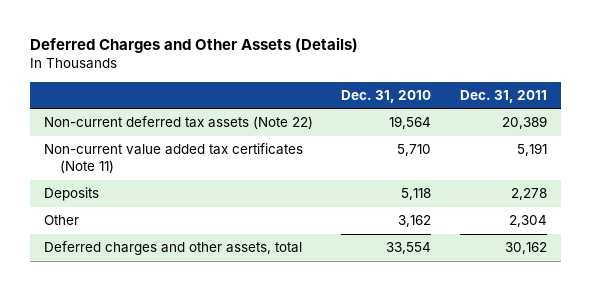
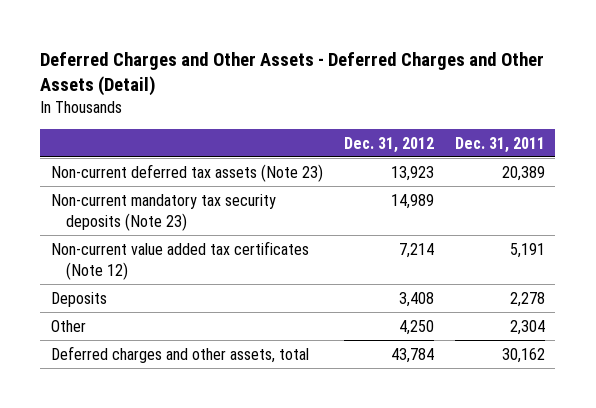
[29,37,358,54] Deferred Charges and Other Assets (Details) -> [40,51,545,96] Deferred Charges and Other Assets - Deferred Charges and Other Assets (Detail)
[341,89,432,103] Dec. 31, 2010 -> none
none -> [343,136,434,153] Dec. 31, 2012
[44,116,314,130] Non-current deferred tax assets (Note 22) -> [50,163,323,182] Non-current deferred tax assets (Note 23)
none -> [50,193,276,231] Non-current mandatory tax security deposits (Note 23)
[44,143,304,174] Non-current value added tax certificates (Note 11) -> [50,240,309,280] Non-current value added tax certificates (Note 12)

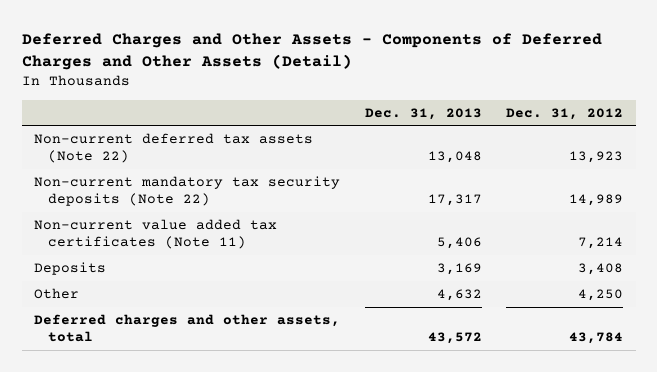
[40,51,545,96] Deferred Charges and Other Assets - Deferred Charges and Other Assets (Detail) -> [21,32,602,70] Deferred Charges and Other Assets - Components of Deferred Charges and Other Assets (Detail)
[454,136,545,153] Dec. 31, 2011 -> none
none -> [364,107,482,120] Dec. 31, 2013
[50,163,323,182] Non-current deferred tax assets (Note 23) -> [33,133,313,164] Non-current deferred tax assets (Note 22)
[50,193,276,231] Non-current mandatory tax security deposits (Note 23) -> [33,176,340,207] Non-current mandatory tax security deposits (Note 22)
[50,240,309,280] Non-current value added tax certificates (Note 12) -> [33,219,277,250] Non-current value added tax certificates (Note 11)

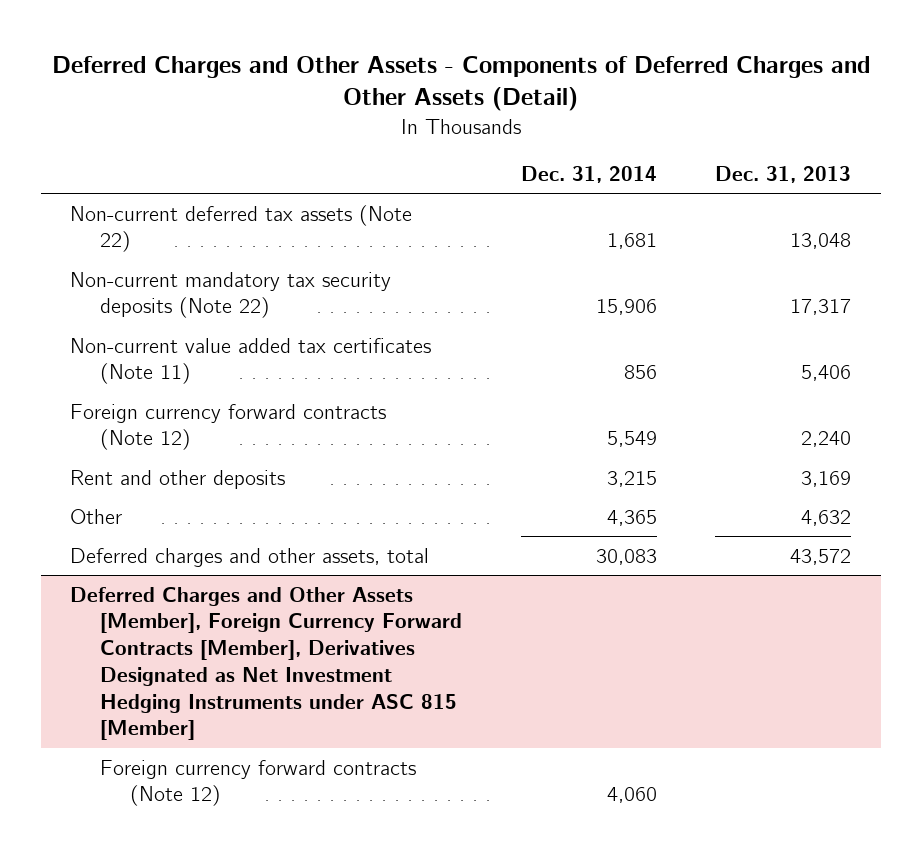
[506,107,624,120] Dec. 31, 2012 -> none
none -> [520,166,657,184] Dec. 31, 2014
none -> [69,403,386,451] Foreign currency forward contracts (Note 12)
[33,262,106,276] Deposits -> [69,469,285,489] Rent and other deposits
none -> [69,586,463,741] Deferred Charges and Other Assets [Member], Foreign Currency Forward Contracts [Member], Derivatives Designated as Net Investment Hedging Instruments under ASC 815 [Member]
none -> [100,759,417,807] Foreign currency forward contracts (Note 12)

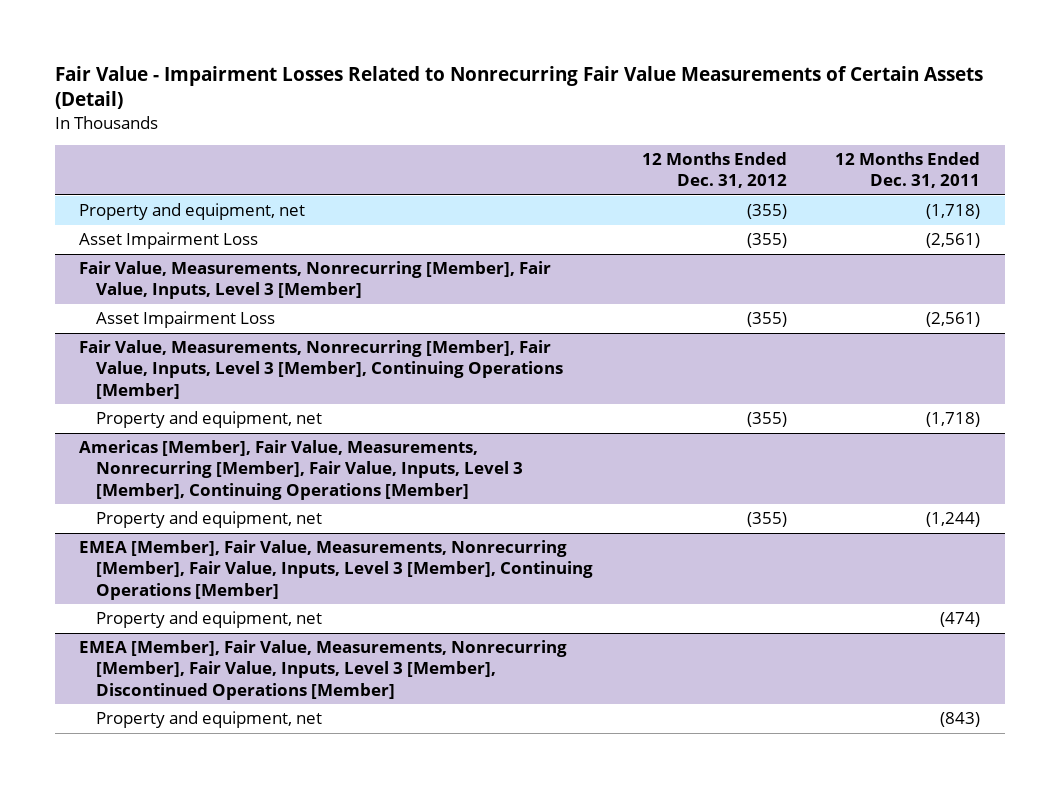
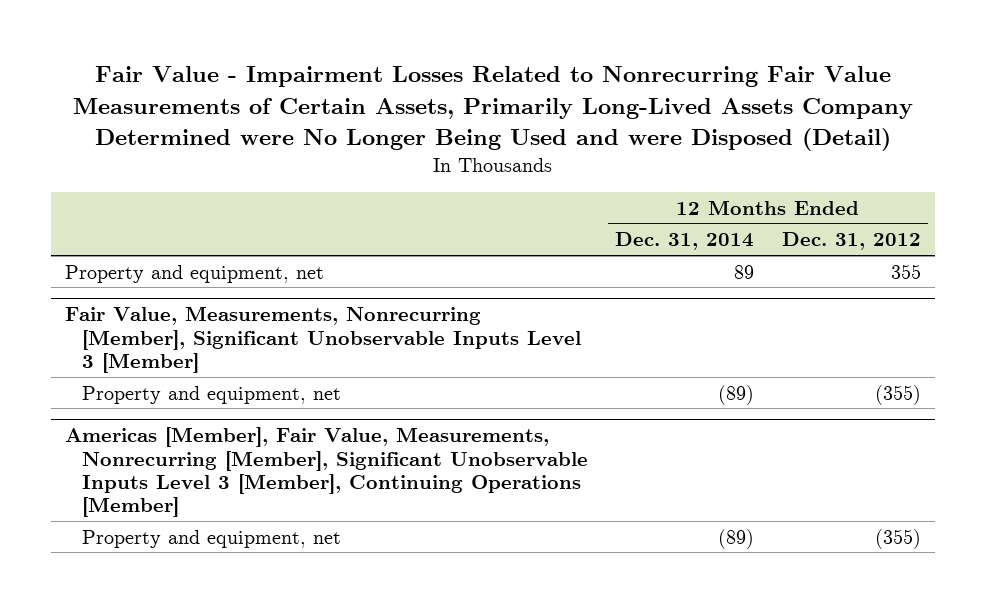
[54,65,983,110] Fair Value - Impairment Losses Related to Nonrecurring Fair Value Measurements of Certain Assets (Detail) -> [73,66,914,151] Fair Value - Impairment Losses Related to Nonrecurring Fair Value Measurements of Certain Assets, Primarily Long-Lived Assets Company Determined were No Longer Being Used and were Disposed (Detail)
[835,152,981,189] 12 Months Ended Dec. 31, 2011 -> none
none -> [615,232,755,251] Dec. 31, 2014
[79,232,259,250] Asset Impairment Loss -> none
[96,311,276,329] Asset Impairment Loss -> none
[79,340,564,399] Fair Value, Measurements, Nonrecurring [Member], Fair Value, Inputs, Level 3 [Member], Continuing Operations [Member] -> none
[746,204,787,220] (355) -> [891,263,922,279] 355
[79,261,552,300] Fair Value, Measurements, Nonrecurring [Member], Fair Value, Inputs, Level 3 [Member] -> [64,306,581,373] Fair Value, Measurements, Nonrecurring [Member], Significant Unobservable Inputs Level 3 [Member]
[79,440,524,500] Americas [Member], Fair Value, Measurements, Nonrecurring [Member], Fair Value, Inputs, Level 3 [Member], Continuing Operations [Member] -> [64,427,588,518] Americas [Member], Fair Value, Measurements, Nonrecurring [Member], Significant Unobservable Inputs Level 3 [Member], Continuing Operations [Member]
[79,540,594,600] EMEA [Member], Fair Value, Measurements, Nonrecurring [Member], Fair Value, Inputs, Level 3 [Member], Continuing Operations [Member] -> none
[96,611,323,629] Property and equipment, net -> none
[79,640,568,700] EMEA [Member], Fair Value, Measurements, Nonrecurring [Member], Fair Value, Inputs, Level 3 [Member], Discontinued Operations [Member] -> none
[96,711,323,729] Property and equipment, net -> none

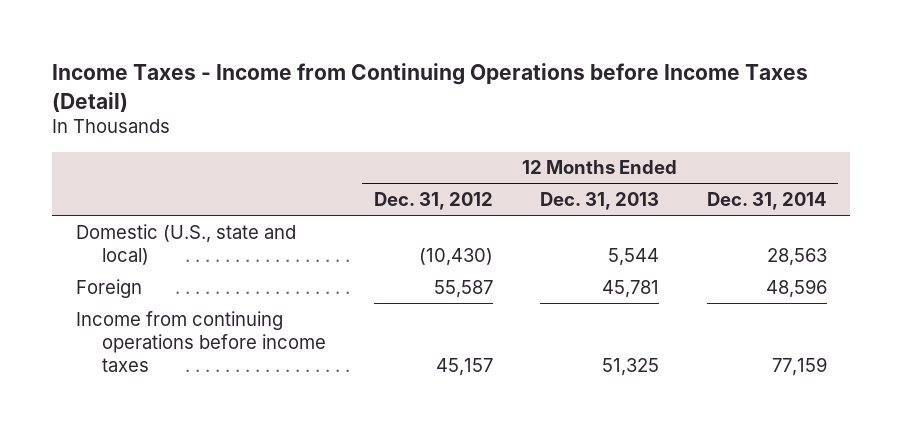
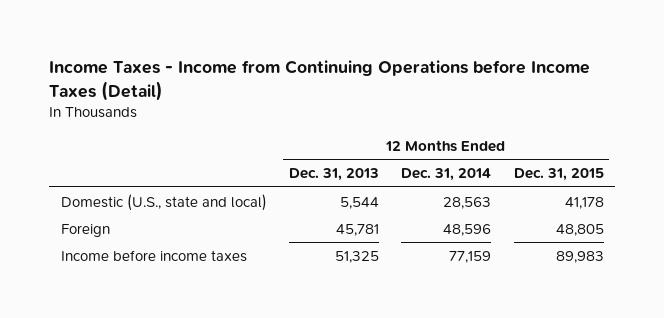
[373,192,493,211] Dec. 31, 2012 -> none
none -> [513,168,604,182] Dec. 31, 2015
[75,310,327,373] Income from continuing operations before income taxes -> [60,249,247,262] Income before income taxes

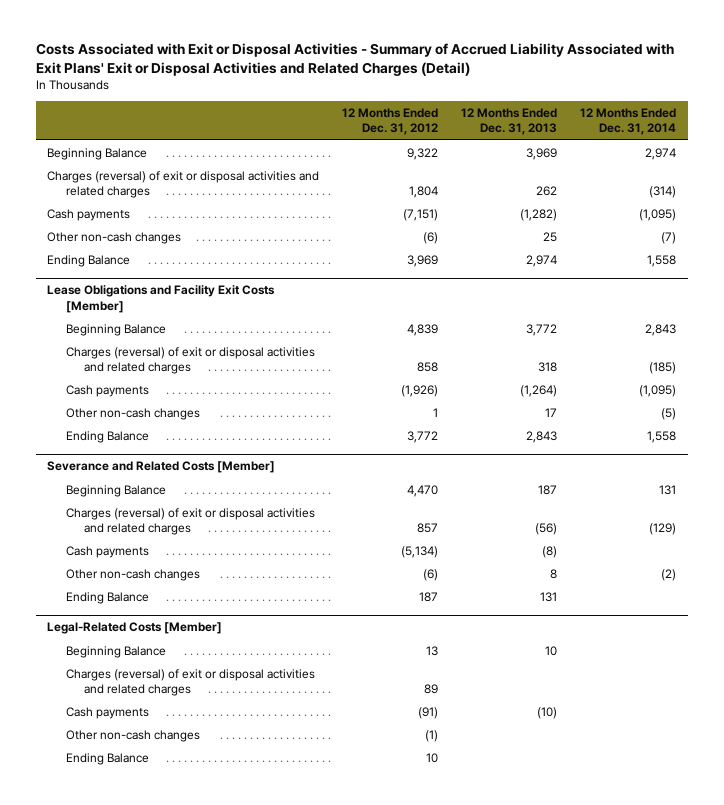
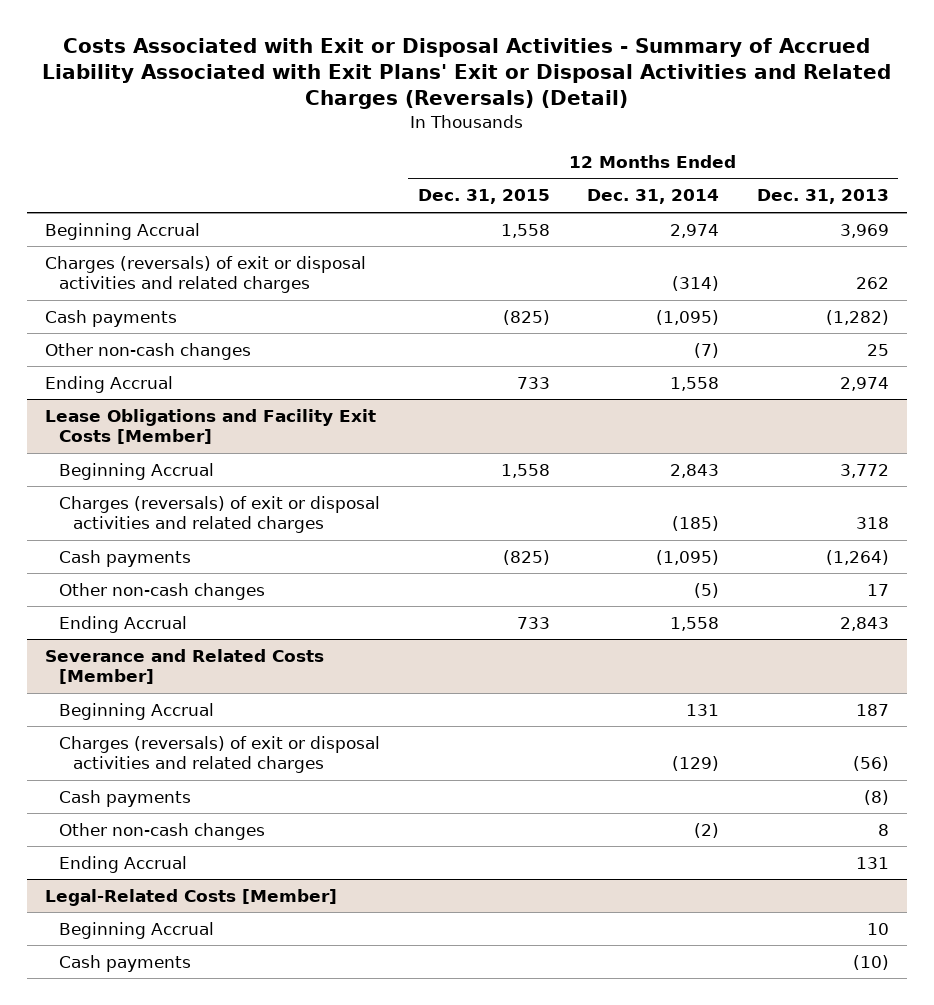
[35,43,674,77] Costs Associated with Exit or Disposal Activities - Summary of Accrued Liability Associated with Exit Plans' Exit or Disposal Activities and Related Charges (Detail) -> [41,37,891,110] Costs Associated with Exit or Disposal Activities - Summary of Accrued Liability Associated with Exit Plans' Exit or Disposal Activities and Related Charges (Reversals) (Detail)
[342,108,439,136] 12 Months Ended Dec. 31, 2012 -> none
none -> [417,189,550,205] Dec. 31, 2015
[47,147,148,160] Beginning Balance -> [45,222,201,240] Beginning Accrual
[47,170,320,199] Charges (reversal) of exit or disposal activities and related charges -> [45,255,367,294] Charges (reversals) of exit or disposal activities and related charges
[47,254,131,267] Ending Balance -> [45,375,174,393] Ending Accrual
[65,323,166,336] Beginning Balance -> [59,462,215,480] Beginning Accrual
[65,346,315,375] Charges (reversal) of exit or disposal activities and related charges -> [59,495,381,534] Charges (reversals) of exit or disposal activities and related charges
[65,430,149,443] Ending Balance -> [59,615,188,633] Ending Accrual
[65,484,166,497] Beginning Balance -> [59,702,215,720] Beginning Accrual
[65,507,315,536] Charges (reversal) of exit or disposal activities and related charges -> [59,735,381,774] Charges (reversals) of exit or disposal activities and related charges
[65,591,149,604] Ending Balance -> [59,855,188,873] Ending Accrual
[65,668,315,697] Charges (reversal) of exit or disposal activities and related charges -> none
[65,645,166,658] Beginning Balance -> [59,921,215,939] Beginning Accrual
[65,729,200,742] Other non-cash changes -> none
[65,752,149,765] Ending Balance -> none

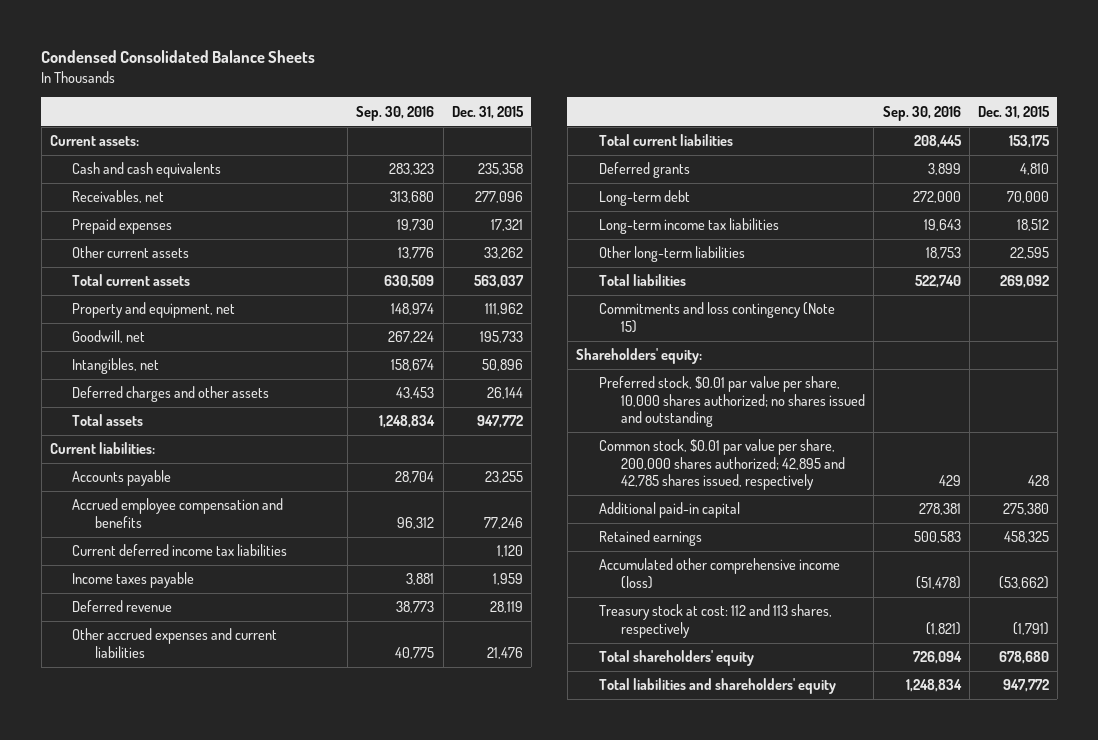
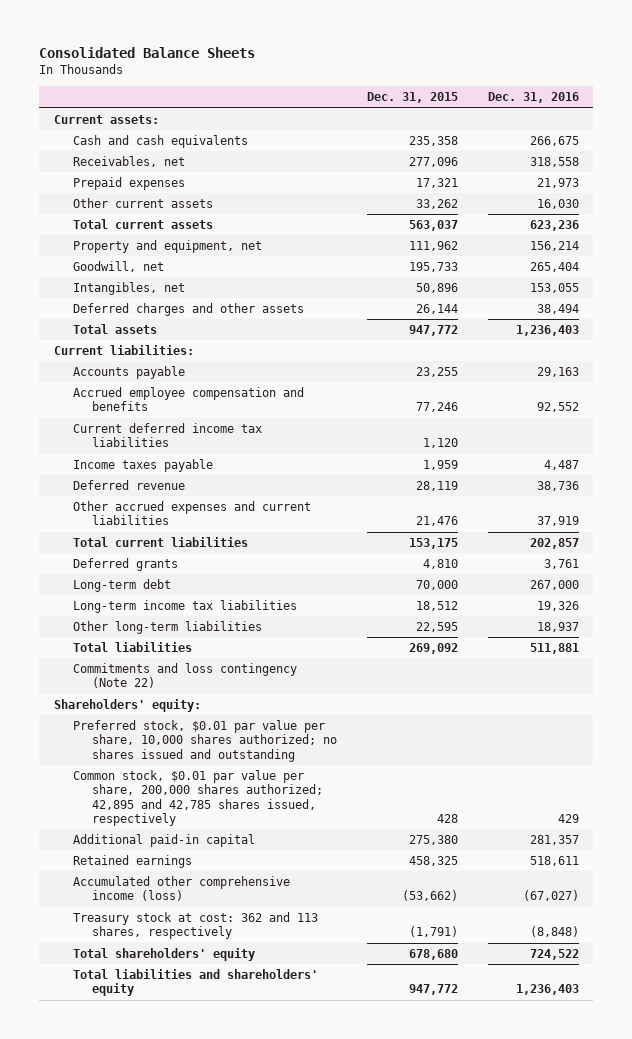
[41,50,316,64] Condensed Consolidated Balance Sheets -> [39,46,256,58] Consolidated Balance Sheets
[356,105,435,121] Sep. 30, 2016 -> none
none -> [487,92,579,104] Dec. 31, 2016
[598,302,835,333] Commitments and loss contingency (Note 15) -> [73,663,298,689] Commitments and loss contingency (Note 22)
[598,604,832,638] Treasury stock at cost: 112 and 113 shares, respectively -> [73,912,319,940] Treasury stock at cost: 362 and 113 shares, respectively

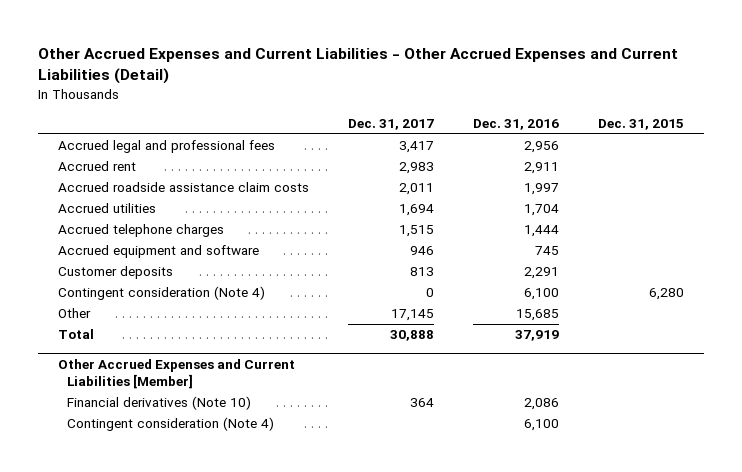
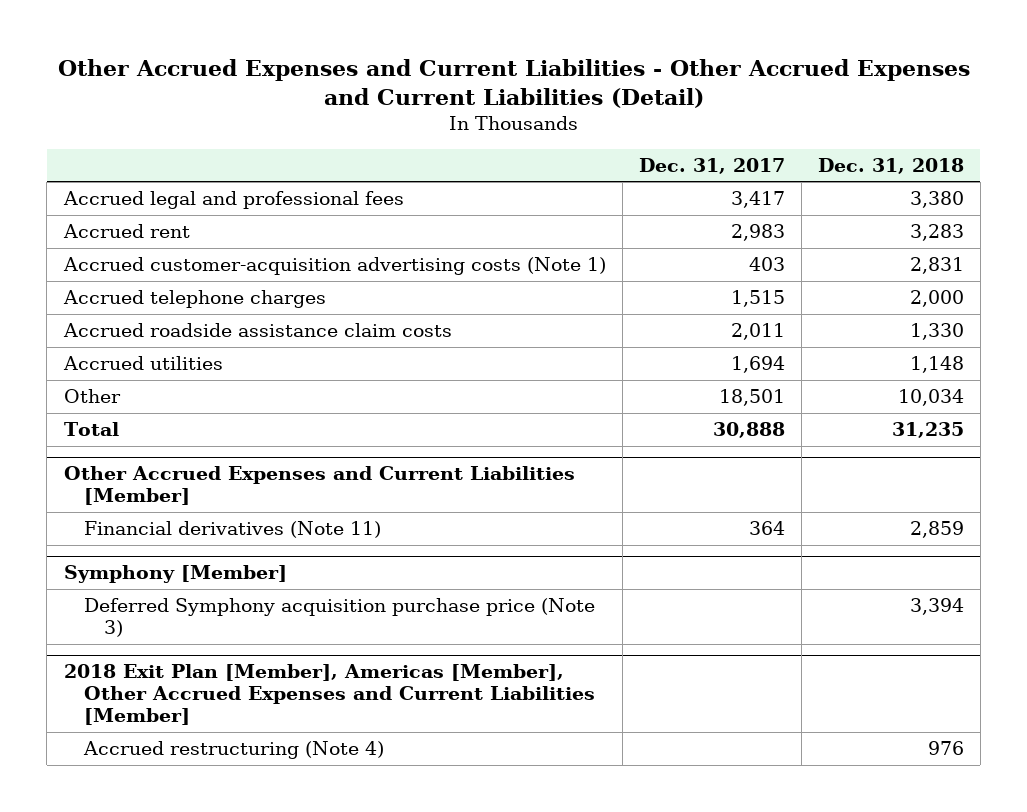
[473,118,560,130] Dec. 31, 2016 -> none
[598,118,685,130] Dec. 31, 2015 -> none
none -> [817,157,964,174] Dec. 31, 2018
none -> [62,257,606,276] Accrued customer-acquisition advertising costs (Note 1)
[57,224,224,238] Accrued telephone charges -> [62,290,326,309] Accrued telephone charges
[57,245,259,259] Accrued equipment and software -> none
[57,266,173,280] Customer deposits -> none
[57,286,265,301] Contingent consideration (Note 4) -> none
[390,309,434,322] 17,145 -> [718,389,785,407] 18,501
[67,417,275,432] Contingent consideration (Note 4) -> none
[67,396,252,411] Financial derivatives (Note 10) -> [83,521,381,539] Financial derivatives (Note 11)
none -> [63,565,287,584] Symphony [Member]
none -> [83,598,595,638] Deferred Symphony acquisition purchase price (Note 3)
none -> [63,664,595,726] 2018 Exit Plan [Member], Americas [Member], Other Accrued Expenses and Current Liabilities [Member]
none -> [82,741,384,760] Accrued restructuring (Note 4)

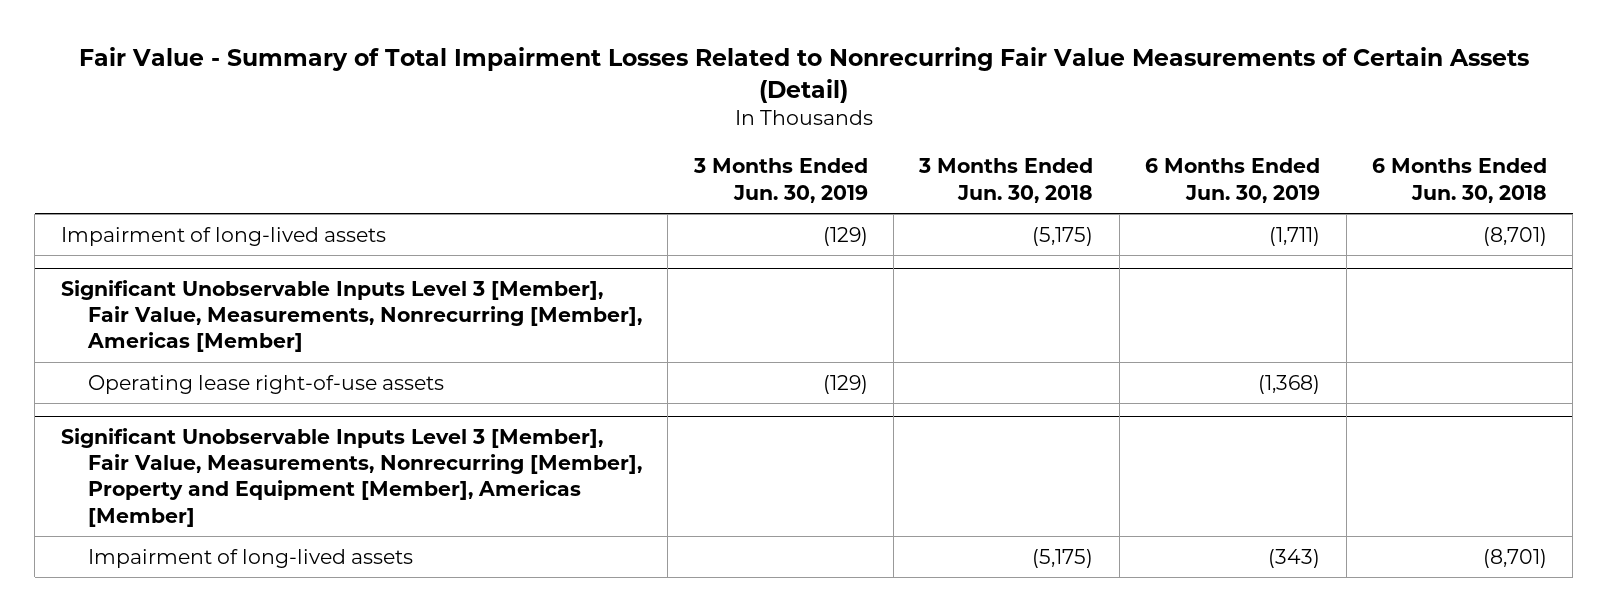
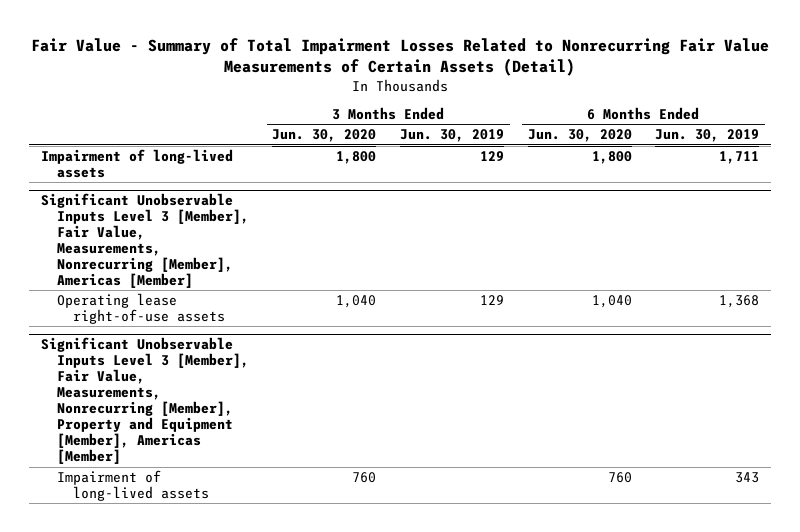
[918,158,1094,203] 3 Months Ended Jun. 30, 2018 -> none
[1372,158,1548,203] 6 Months Ended Jun. 30, 2018 -> none
none -> [272,129,377,143] Jun. 30, 2020
none -> [527,129,632,143] Jun. 30, 2020
[822,226,868,246] (129) -> [480,150,505,161] 129
[1269,226,1321,246] (1,711) -> [719,150,760,164] 1,711
[822,374,868,394] (129) -> [480,294,505,305] 129
[1258,374,1321,394] (1,368) -> [719,294,760,308] 1,368
[1268,548,1321,568] (343) -> [735,471,760,483] 343

